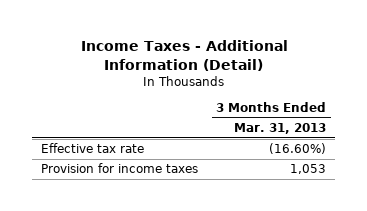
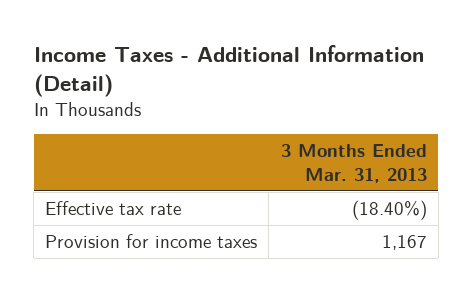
[269,143,327,155] (16.60%) -> [351,199,427,220] (18.40%)
[290,164,327,175] 1,053 -> [381,234,427,250] 1,167

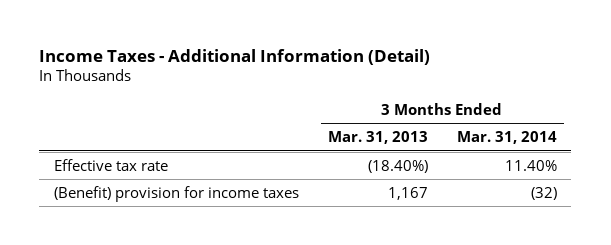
none -> [456,131,557,145] Mar. 31, 2014
[45,233,258,248] Provision for income taxes -> [53,185,299,202] (Benefit) provision for income taxes

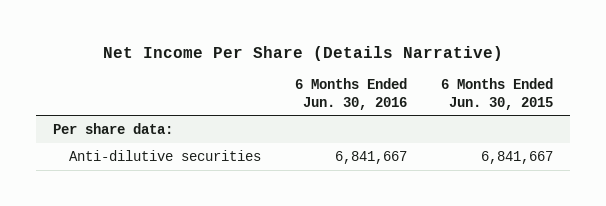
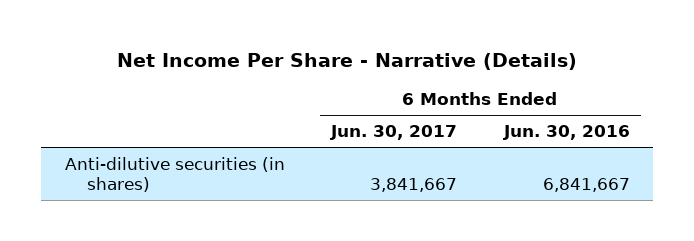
[103,45,504,61] Net Income Per Share (Details Narrative) -> [117,52,578,70] Net Income Per Share - Narrative (Details)
[441,78,554,110] 6 Months Ended Jun. 30, 2015 -> none
none -> [330,125,458,141] Jun. 30, 2017
[53,122,174,134] Per share data: -> none
[69,149,262,161] Anti-dilutive securities -> [64,157,285,193] Anti-dilutive securities (in shares)

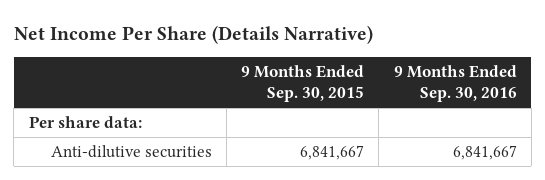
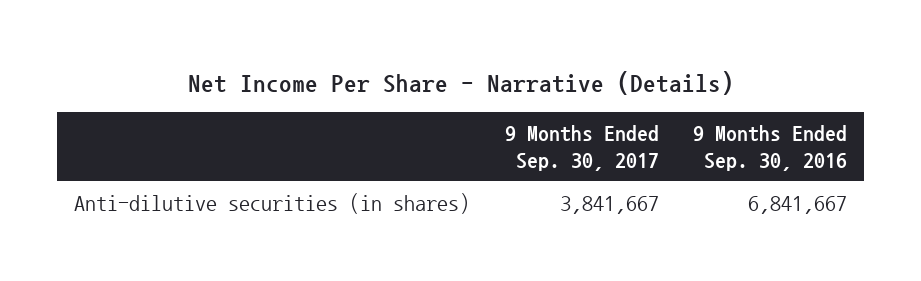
[13,25,373,45] Net Income Per Share (Details Narrative) -> [187,70,734,95] Net Income Per Share - Narrative (Details)
[241,64,365,103] 9 Months Ended Sep. 30, 2015 -> none
none -> [504,125,659,171] 9 Months Ended Sep. 30, 2017
[28,115,142,128] Per share data: -> none
[50,144,212,158] Anti-dilutive securities -> [74,192,471,214] Anti-dilutive securities (in shares)

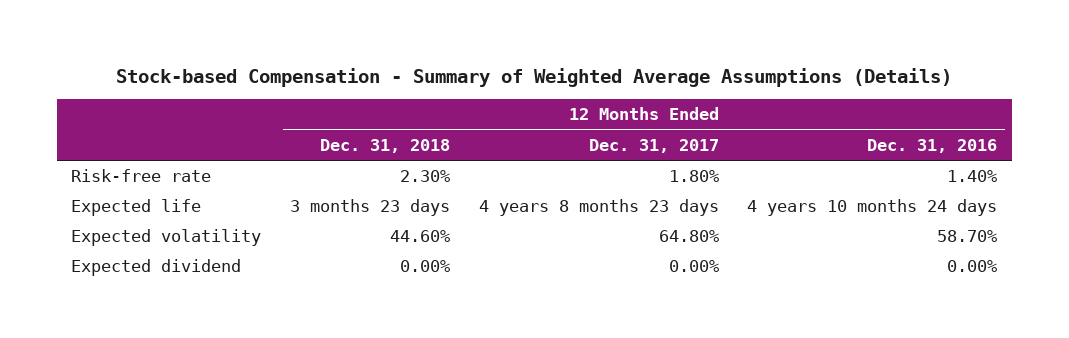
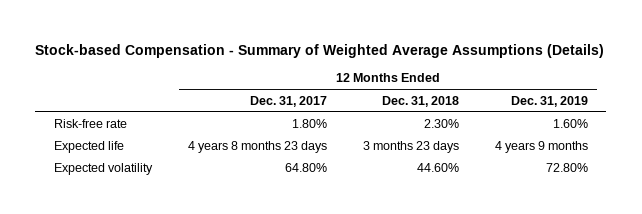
[867,138,998,153] Dec. 31, 2016 -> none
none -> [511,95,589,107] Dec. 31, 2019
[71,259,242,277] Expected dividend -> none

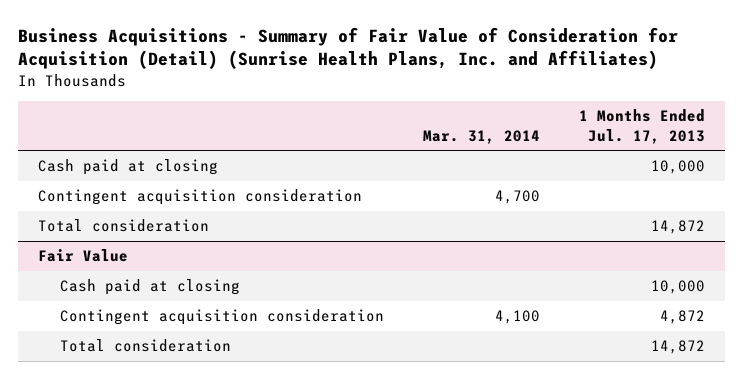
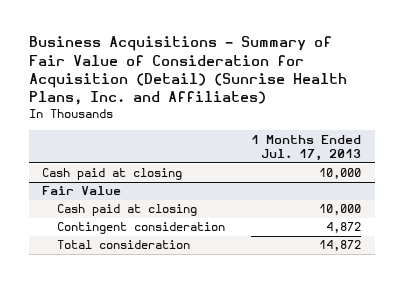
[422,129,540,144] Mar. 31, 2014 -> none
[37,189,362,206] Contingent acquisition consideration -> none
[37,219,209,233] Total consideration -> none
[59,309,384,326] Contingent acquisition consideration -> [56,222,225,235] Contingent consideration

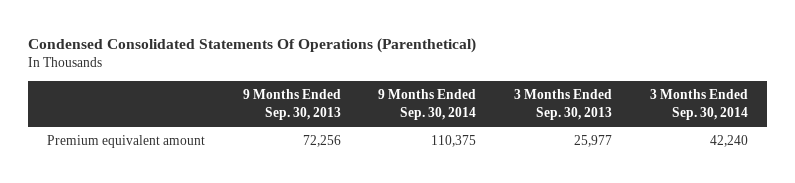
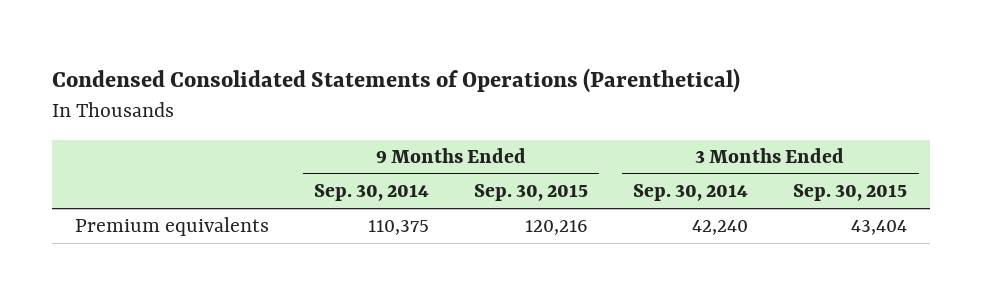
[28,38,477,54] Condensed Consolidated Statements Of Operations (Parenthetical) -> [52,68,741,94] Condensed Consolidated Statements of Operations (Parenthetical)
[242,89,341,120] 9 Months Ended Sep. 30, 2013 -> none
[514,89,613,120] 3 Months Ended Sep. 30, 2013 -> none
none -> [474,184,589,202] Sep. 30, 2015
none -> [793,184,908,202] Sep. 30, 2015
[46,135,205,149] Premium equivalent amount -> [74,217,269,237] Premium equivalents

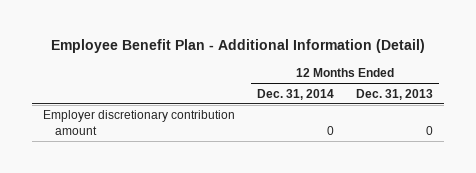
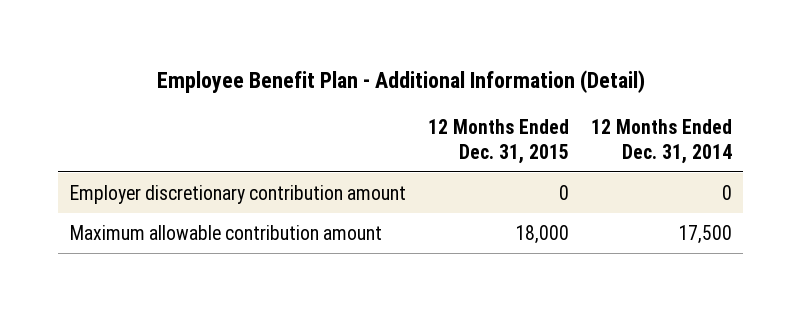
[356,88,434,100] Dec. 31, 2013 -> none
none -> [427,119,569,164] 12 Months Ended Dec. 31, 2015
none -> [69,224,382,240] Maximum allowable contribution amount

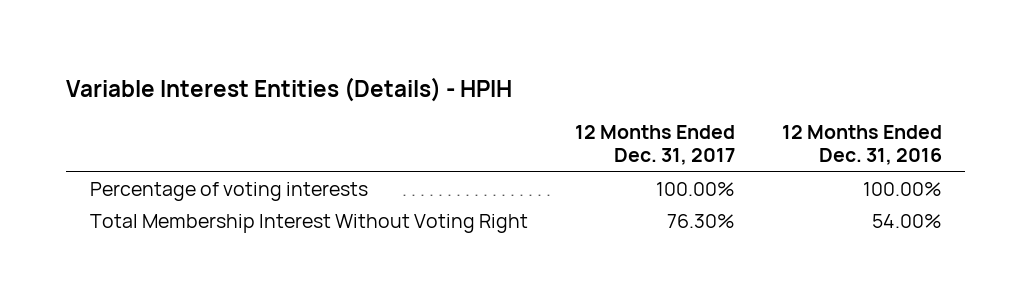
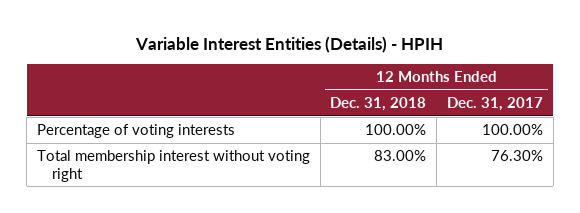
[781,125,942,166] 12 Months Ended Dec. 31, 2016 -> none
none -> [330,97,427,112] Dec. 31, 2018
[89,214,528,234] Total Membership Interest Without Voting Right -> [37,150,311,182] Total membership interest without voting right

